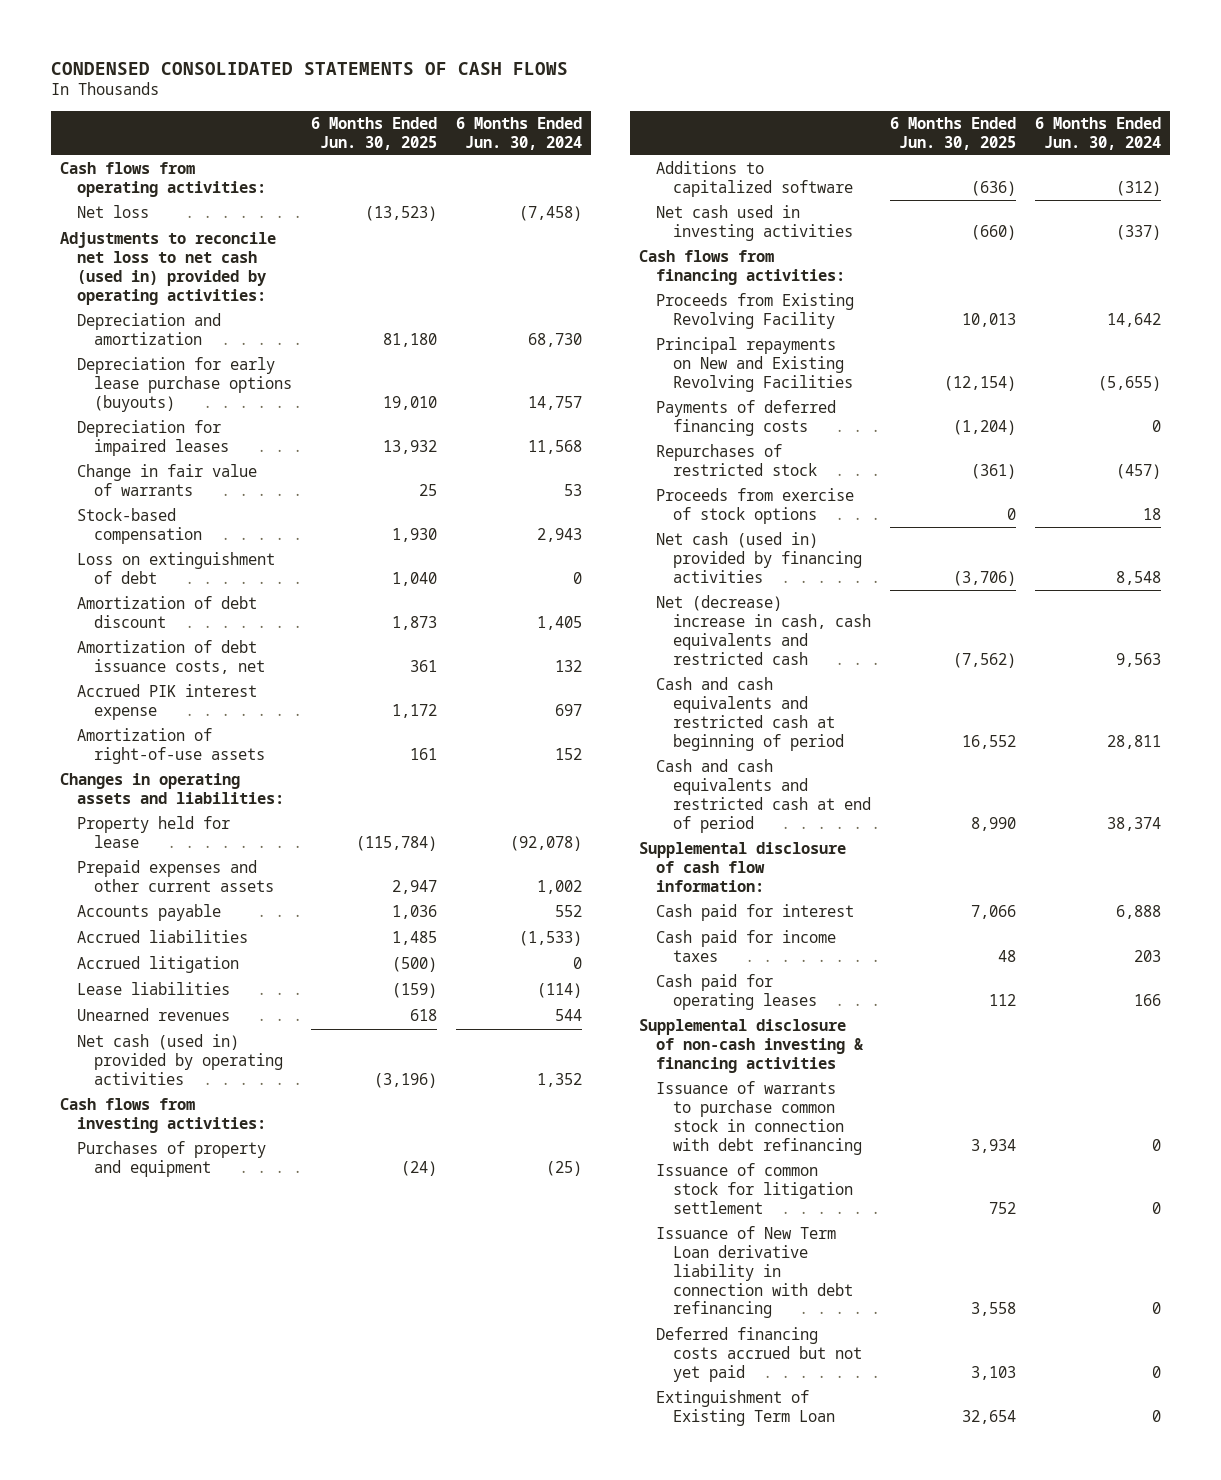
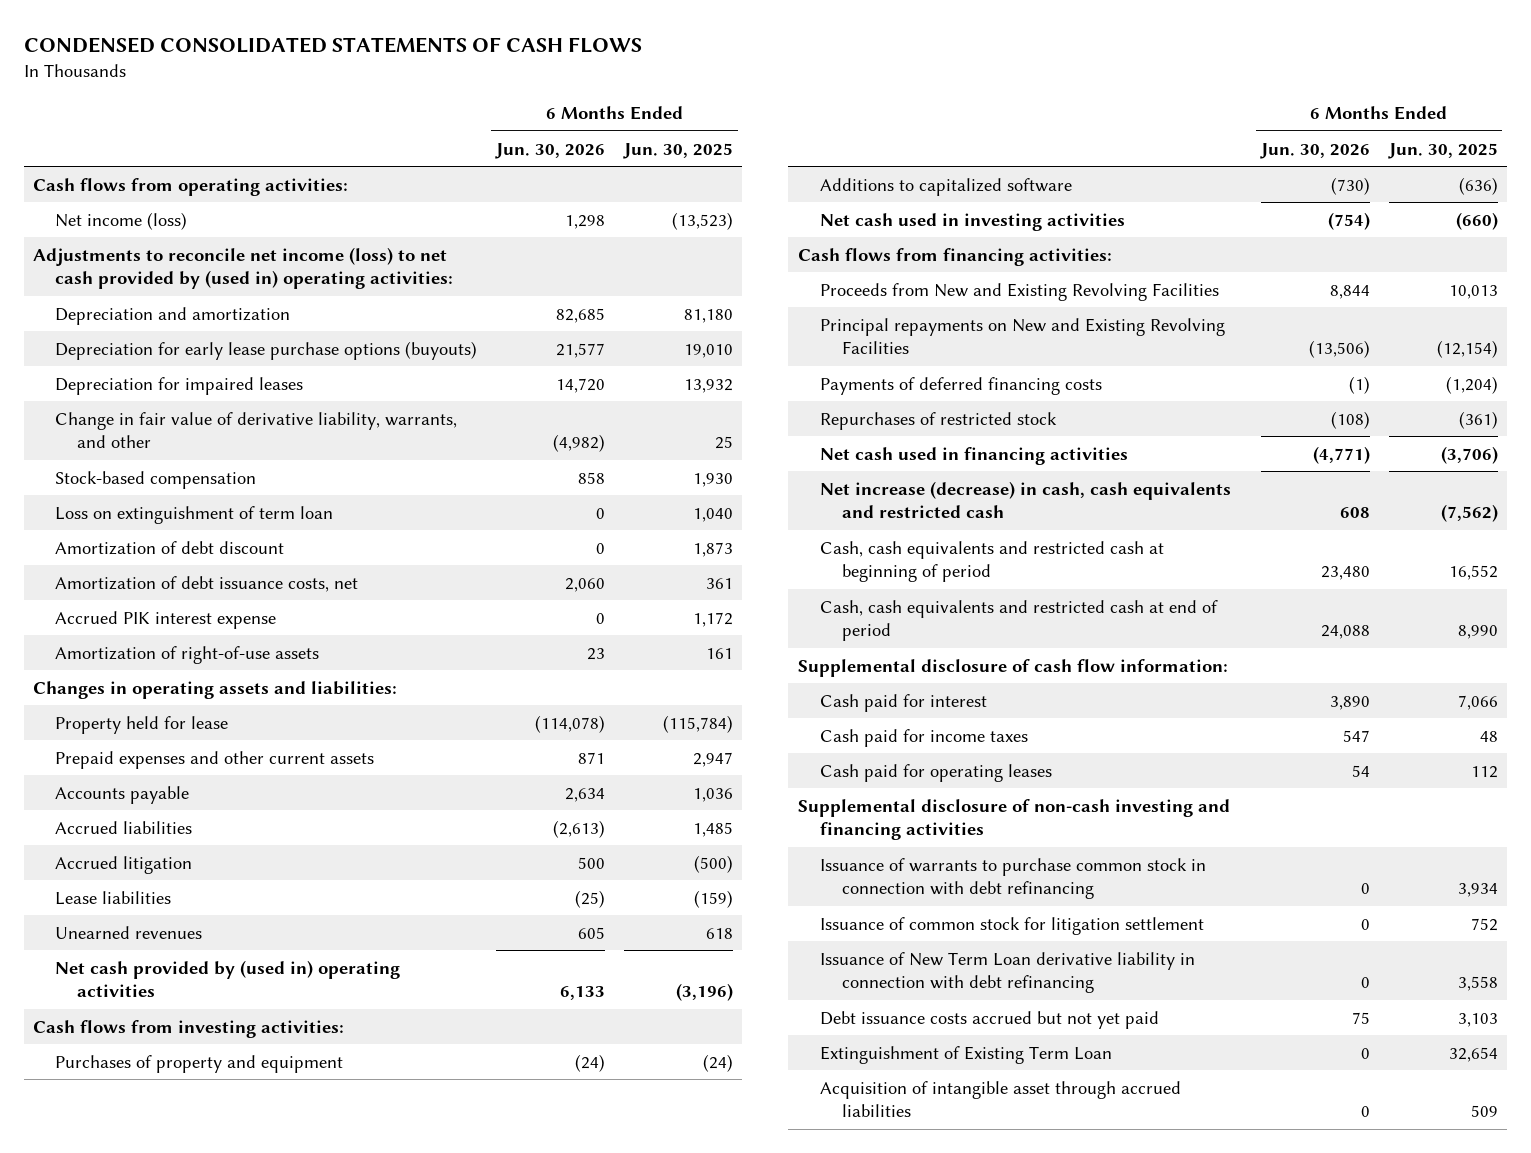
[456,116,583,150] 6 Months Ended Jun. 30, 2024 -> none
none -> [495,142,606,159] Jun. 30, 2026
[77,205,150,219] Net loss -> [55,211,188,230] Net income (loss)
[60,232,277,305] Adjustments to reconcile net loss to net cash (used in) provided by operating activities: -> [33,246,454,290] Adjustments to reconcile net income (loss) to net cash provided by (used in) operating activities:
[77,464,258,497] Change in fair value of warrants -> [55,411,458,449] Change in fair value of derivative liability, warrants, and other
[77,552,276,585] Loss on extinguishment of debt -> [55,505,334,524] Loss on extinguishment of term loan
[77,1034,284,1085] Net cash (used in) provided by operating activities -> [55,959,401,998] Net cash provided by (used in) operating activities
[656,293,855,330] Proceeds from Existing Revolving Facility -> [819,282,1219,301] Proceeds from New and Existing Revolving Facilities
[656,488,855,525] Proceeds from exercise of stock options -> none
[656,532,862,583] Net cash (used in) provided by financing activities -> [819,446,1128,465] Net cash used in financing activities
[656,595,871,665] Net (decrease) increase in cash, cash equivalents and restricted cash -> [819,480,1231,519] Net increase (decrease) in cash, cash equivalents and restricted cash
[656,677,844,751] Cash and cash equivalents and restricted cash at beginning of period -> [819,540,1164,583] Cash, cash equivalents and restricted cash at beginning of period
[656,759,871,833] Cash and cash equivalents and restricted cash at end of period -> [819,599,1218,642] Cash, cash equivalents and restricted cash at end of period
[639,1019,865,1073] Supplemental disclosure of non-cash investing & financing activities -> [797,798,1230,841] Supplemental disclosure of non-cash investing and financing activities
[656,1327,862,1382] Deferred financing costs accrued but not yet paid -> [819,1010,1159,1029] Debt issuance costs accrued but not yet paid
none -> [819,1080,1181,1118] Acquisition of intangible asset through accrued liabilities

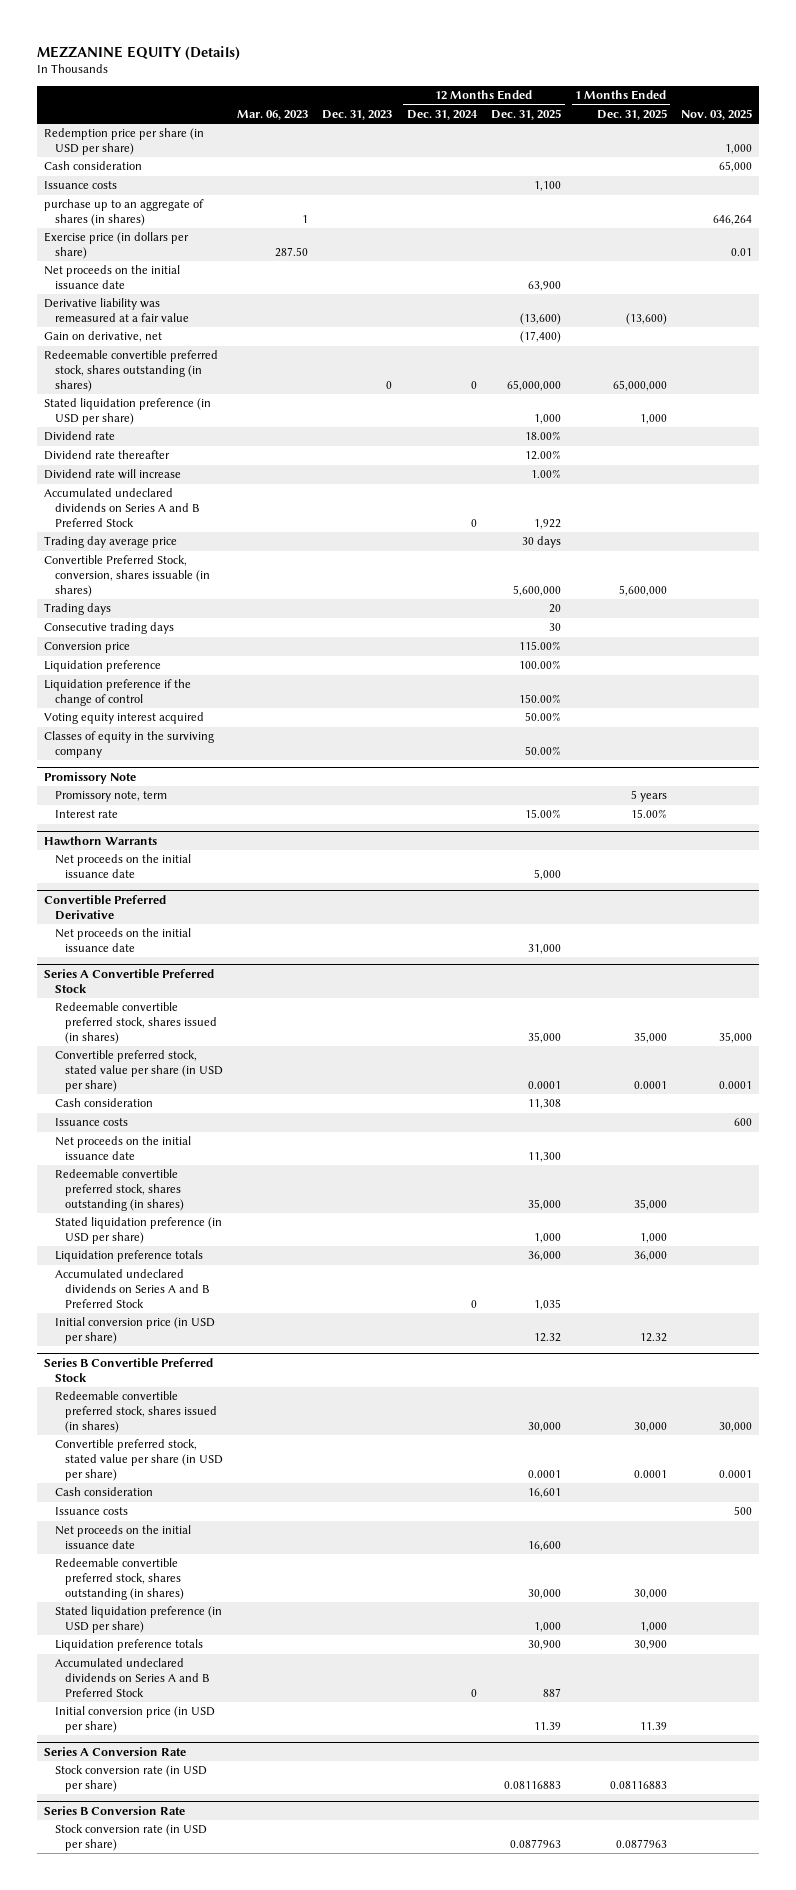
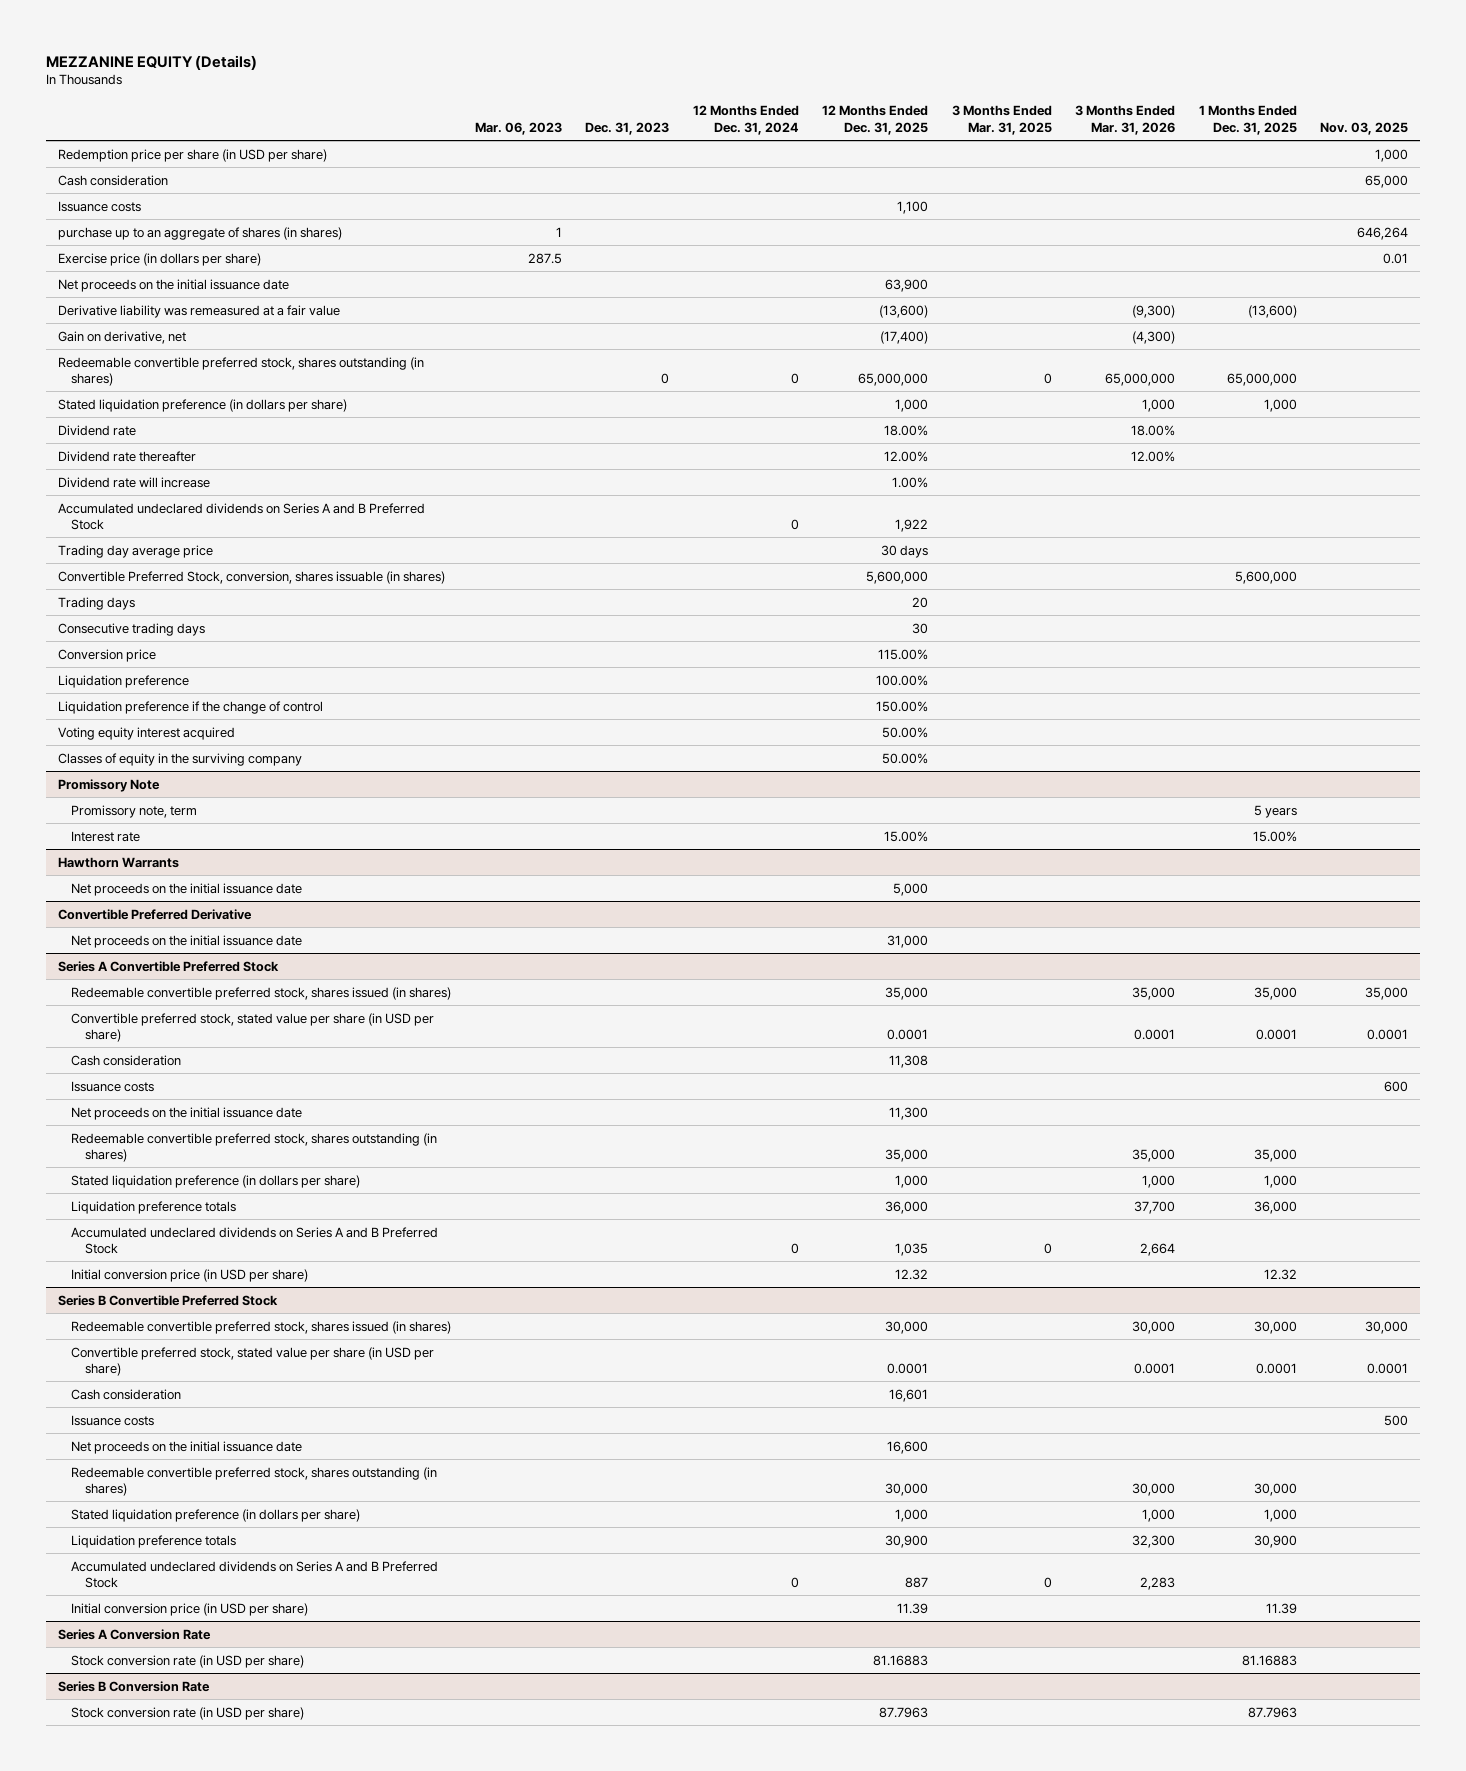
none -> [951,105,1052,135] 3 Months Ended Mar. 31, 2025
none -> [1075,105,1176,135] 3 Months Ended Mar. 31, 2026
[275,247,309,258] 287.50 -> [527,252,562,264] 287.5
[44,398,212,426] Stated liquidation preference (in USD per share) -> [57,398,347,412] Stated liquidation preference (in dollars per share)
[54,1217,222,1245] Stated liquidation preference (in USD per share) -> [71,1174,361,1188] Stated liquidation preference (in dollars per share)
[54,1606,222,1634] Stated liquidation preference (in USD per share) -> [71,1508,361,1522] Stated liquidation preference (in dollars per share)
[504,1781,562,1790] 0.08116883 -> [873,1654,929,1666] 81.16883
[609,1781,667,1790] 0.08116883 -> [1241,1654,1297,1666] 81.16883
[510,1839,562,1849] 0.0877963 -> [879,1706,929,1718] 87.7963
[615,1839,667,1849] 0.0877963 -> [1247,1706,1297,1718] 87.7963

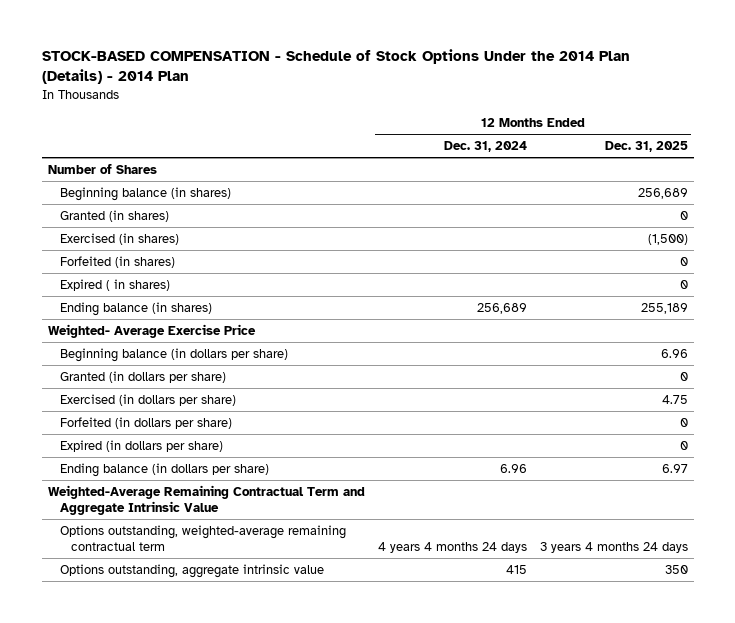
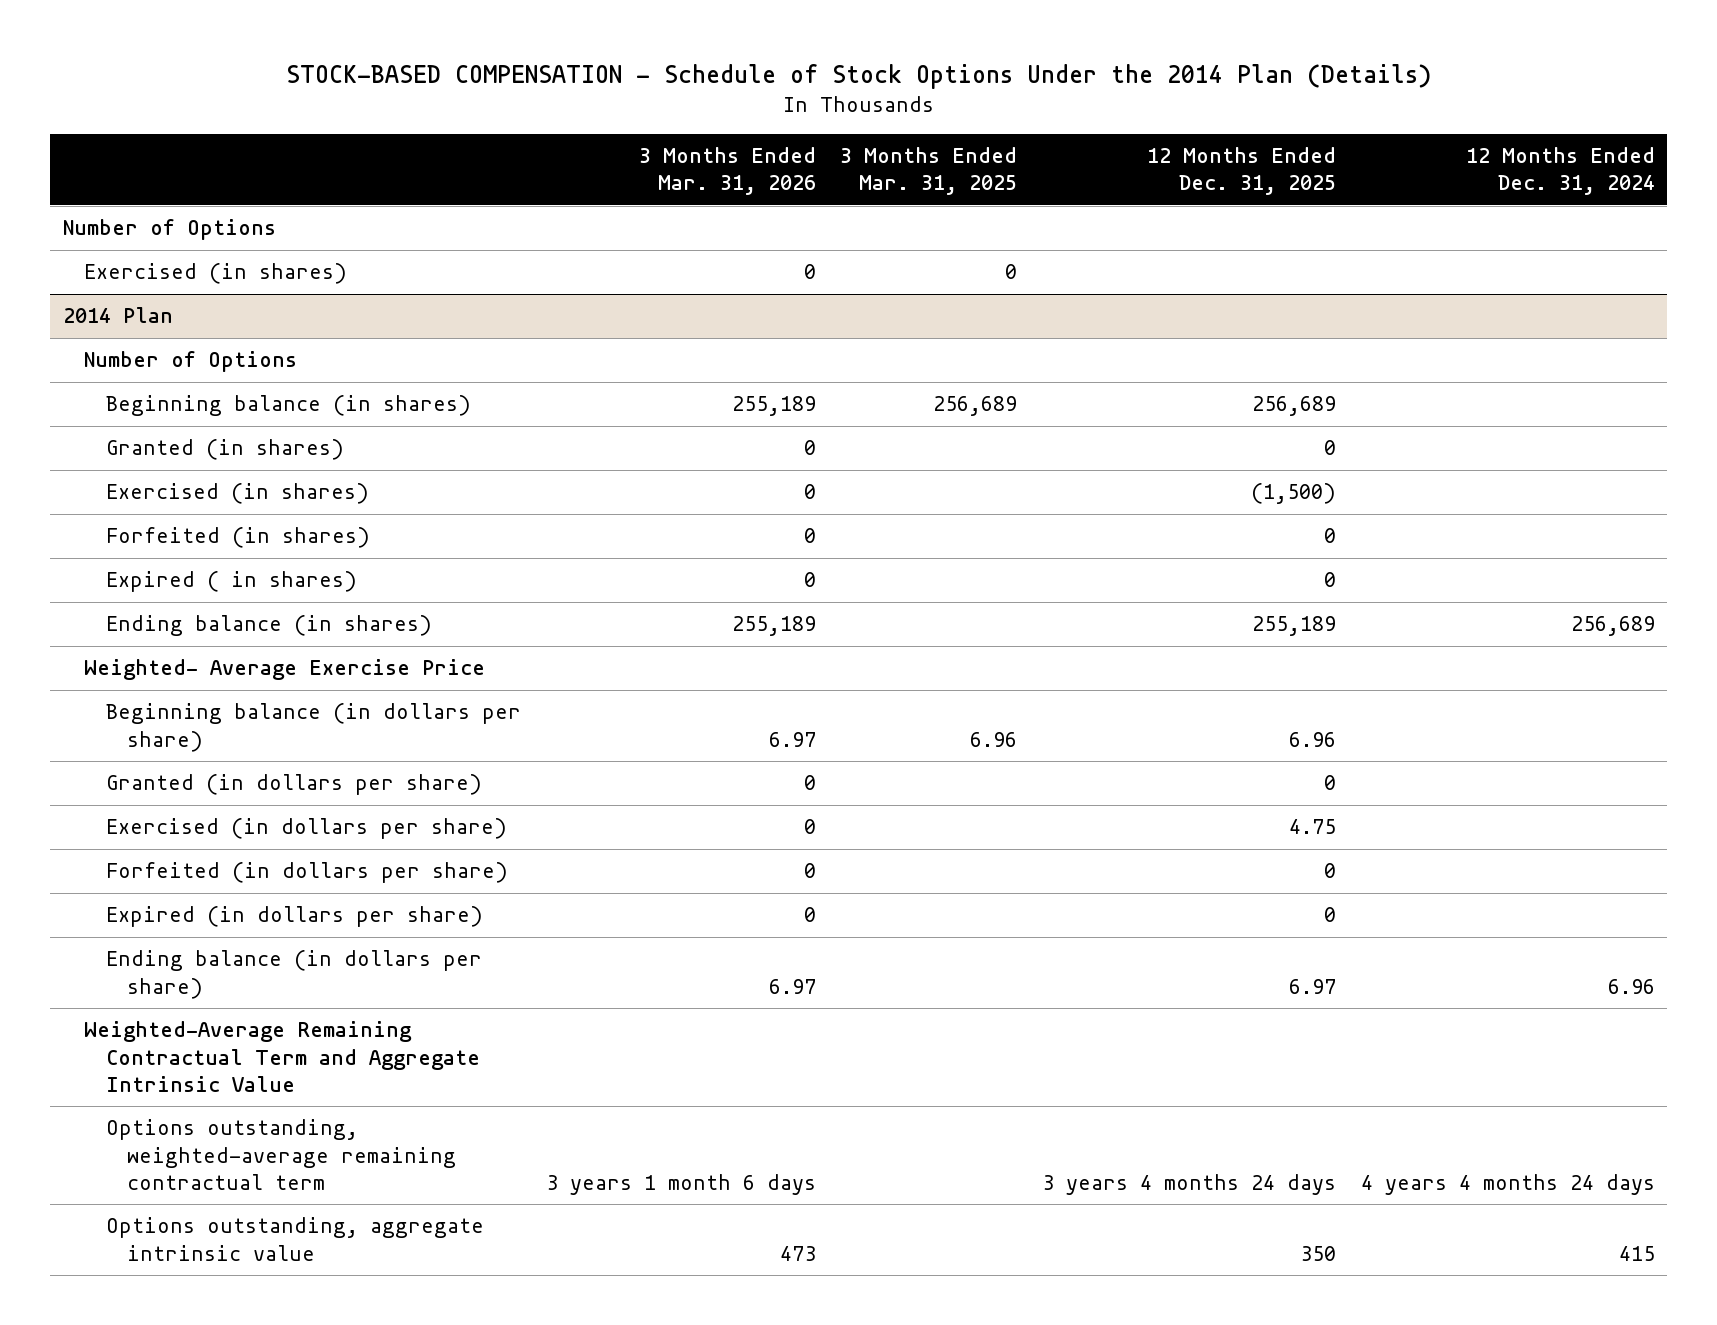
[41,49,630,85] STOCK-BASED COMPENSATION - Schedule of Stock Options Under the 2014 Plan (Details) - 2014 Plan -> [285,64,1431,90] STOCK-BASED COMPENSATION - Schedule of Stock Options Under the 2014 Plan (Details)
none -> [638,147,816,196] 3 Months Ended Mar. 31, 2026
none -> [840,147,1018,196] 3 Months Ended Mar. 31, 2025
[47,163,157,174] Number of Shares -> [62,219,276,241] Number of Options
none -> [84,263,348,285] Exercised (in shares)
none -> [62,307,173,324] 2014 Plan
none -> [84,351,298,373] Number of Options

